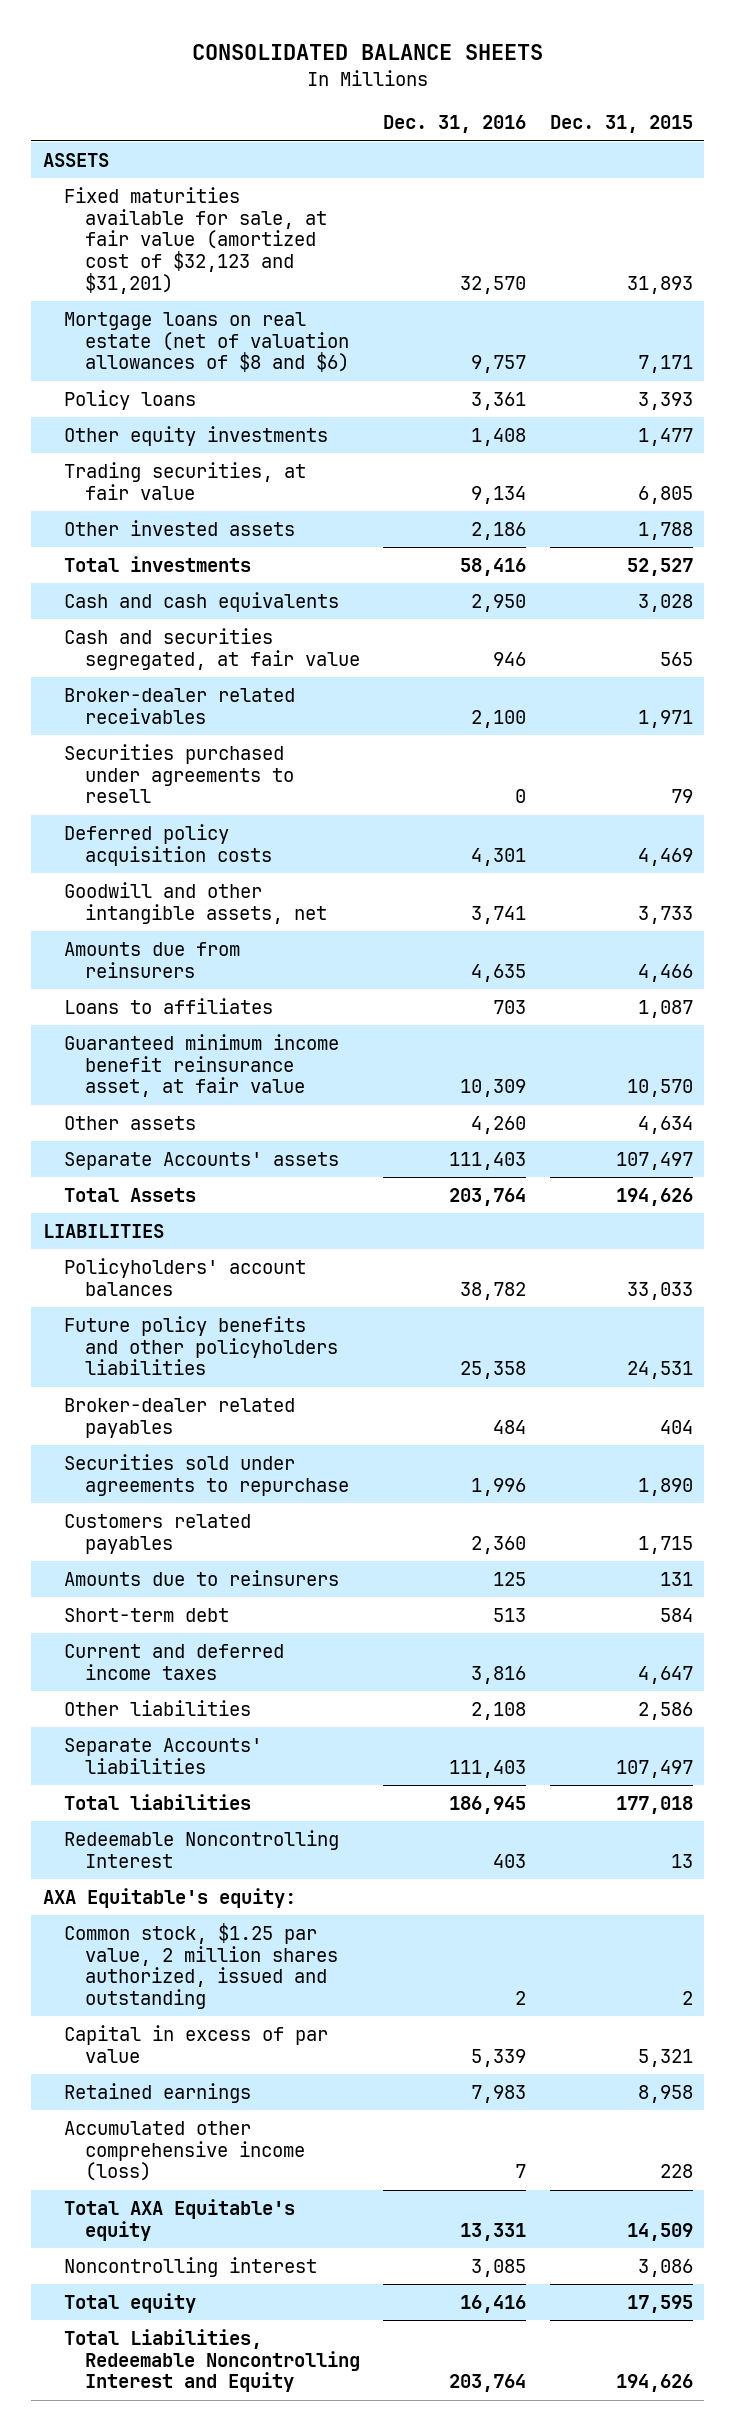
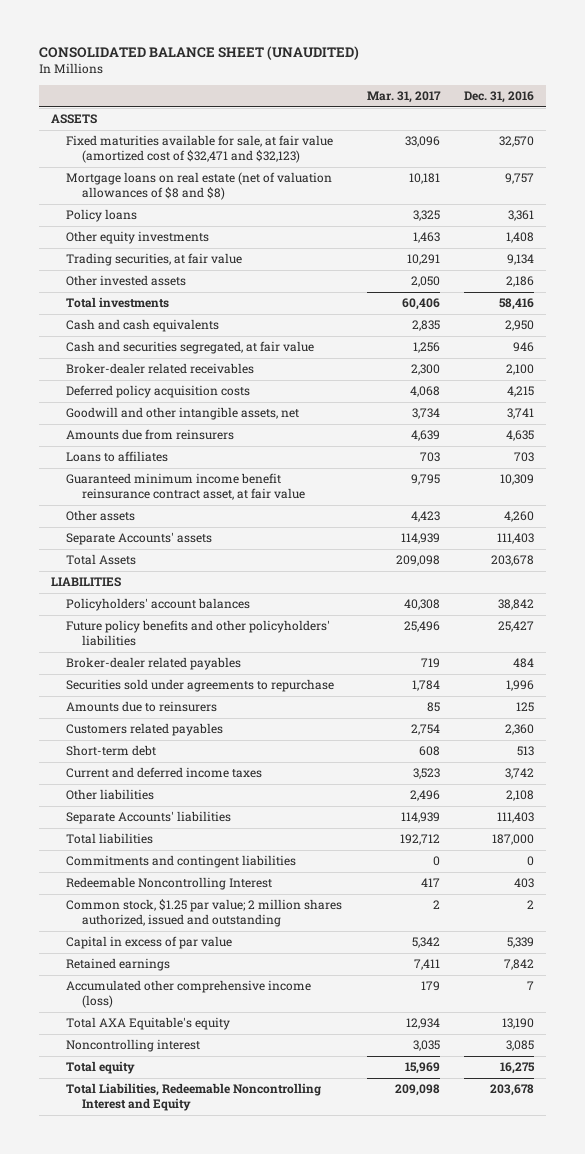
[191,44,543,61] CONSOLIDATED BALANCE SHEETS -> [38,46,359,61] CONSOLIDATED BALANCE SHEET (UNAUDITED)
[549,115,693,134] Dec. 31, 2015 -> none
none -> [366,91,441,104] Mar. 31, 2017
[64,186,328,294] Fixed maturities available for sale, at fair value (amortized cost of $32,123 and $31,201) -> [66,135,334,164] Fixed maturities available for sale, at fair value (amortized cost of $32,471 and $32,123)
[64,311,350,373] Mortgage loans on real estate (net of valuation allowances of $8 and $6) -> [66,172,333,201] Mortgage loans on real estate (net of valuation allowances of $8 and $8)
[64,743,295,804] Securities purchased under agreements to resell -> none
[471,847,527,866] 4,301 -> [506,386,534,398] 4,215
[64,1033,340,1098] Guaranteed minimum income benefit reinsurance asset, at fair value -> [66,473,305,501] Guaranteed minimum income benefit reinsurance contract asset, at fair value
[449,1187,527,1206] 203,764 -> [490,555,534,567] 203,678
[460,1281,527,1300] 38,782 -> [497,599,534,611] 38,842
[64,1315,339,1376] Future policy benefits and other policyholders liabilities -> [66,620,331,647] Future policy benefits and other policyholders' liabilities
[460,1361,527,1380] 25,358 -> [497,621,534,633] 25,427
[64,1513,252,1554] Customers related payables -> [66,723,224,737] Customers related payables
[471,1665,527,1684] 3,816 -> [504,768,534,780] 3,742
[449,1795,527,1814] 186,945 -> [491,834,534,846] 187,000
none -> [66,855,297,869] Commitments and contingent liabilities
[42,1887,296,1908] AXA Equitable's equity: -> none
[64,1922,339,2010] Common stock, $1.25 par value, 2 million shares authorized, issued and outstanding -> [66,899,343,928] Common stock, $1.25 par value; 2 million shares authorized, issued and outstanding
[471,2084,527,2103] 7,983 -> [503,959,534,971] 7,842
[460,2222,527,2241] 13,331 -> [501,1018,534,1030] 13,190
[460,2294,527,2313] 16,416 -> [499,1062,535,1075] 16,275
[449,2374,527,2393] 203,764 -> [489,1084,534,1097] 203,678

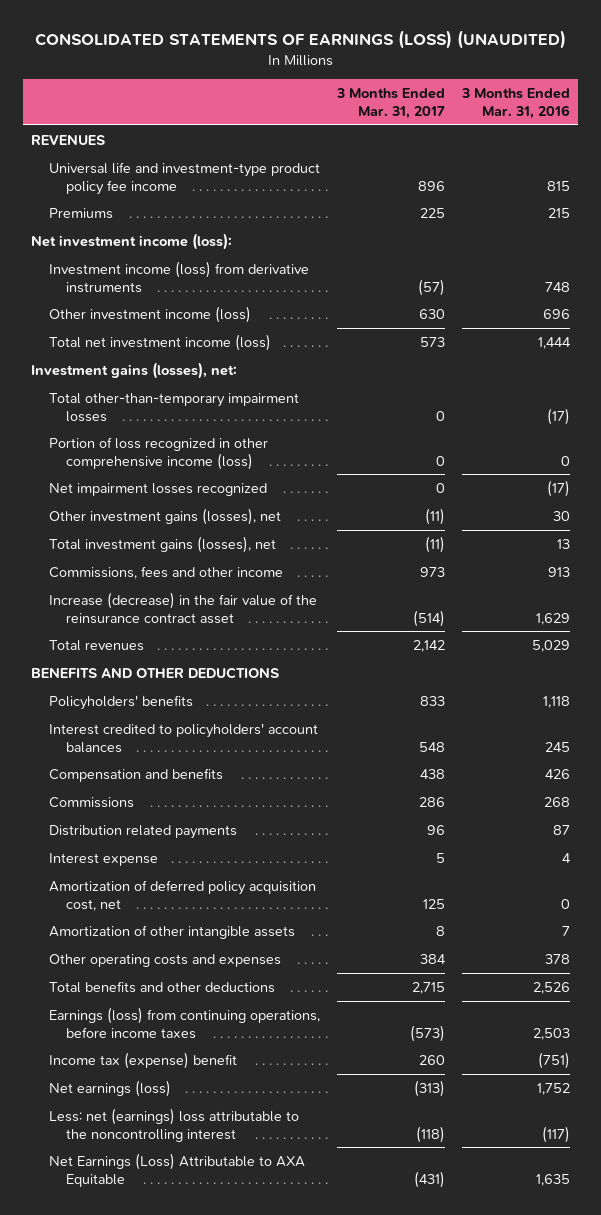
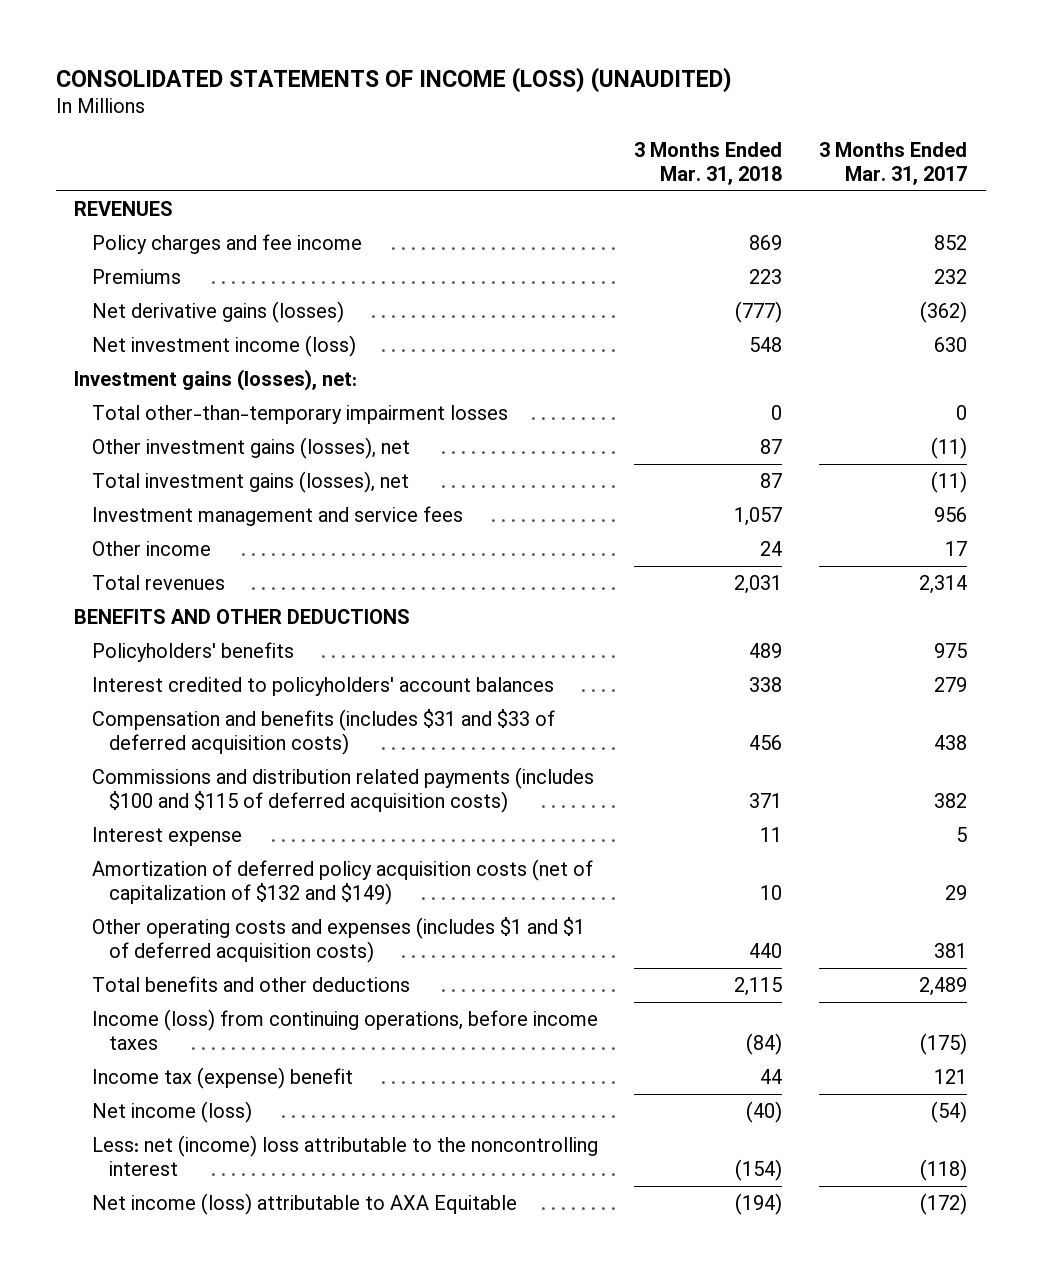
[34,30,566,50] CONSOLIDATED STATEMENTS OF EARNINGS (LOSS) (UNAUDITED) -> [55,66,732,93] CONSOLIDATED STATEMENTS OF INCOME (LOSS) (UNAUDITED)
[460,88,570,119] 3 Months Ended Mar. 31, 2016 -> none
none -> [634,141,783,186] 3 Months Ended Mar. 31, 2018
[31,232,233,250] Net investment income (loss): -> none
[48,333,271,351] Total net investment income (loss) -> none
[48,161,320,195] Universal life and investment-type product policy fee income -> [91,233,362,254] Policy charges and fee income
[417,180,445,191] 896 -> [934,234,968,250] 852
[419,207,445,218] 225 -> [934,268,968,284] 232
[48,260,309,293] Investment income (loss) from derivative instruments -> [91,300,344,323] Net derivative gains (losses)
[417,278,445,296] (57) -> [920,300,968,323] (362)
[48,305,251,323] Other investment income (loss) -> [91,334,356,357] Net investment income (loss)
[48,436,268,470] Portion of loss recognized in other comprehensive income (loss) -> none
[48,482,267,496] Net impairment losses recognized -> none
[48,591,317,624] Increase (decrease) in the fair value of the reinsurance contract asset -> none
[48,565,283,579] Commissions, fees and other income -> [91,505,463,526] Investment management and service fees
[419,566,445,577] 973 -> [934,506,968,522] 956
none -> [91,540,211,556] Other income
[412,639,445,652] 2,142 -> [919,574,968,594] 2,314
[48,796,134,808] Commissions -> none
[48,824,237,839] Distribution related payments -> none
[419,695,445,706] 833 -> [934,642,968,658] 975
[418,741,445,752] 548 -> [934,676,968,692] 279
[48,767,223,782] Compensation and benefits -> [91,708,555,756] Compensation and benefits (includes $31 and $33 of deferred acquisition costs)
none -> [91,766,594,814] Commissions and distribution related payments (includes $100 and $115 of deferred acquisition costs)
[48,924,295,939] Amortization of other intangible assets -> none
[48,879,316,911] Amortization of deferred policy acquisition cost, net -> [91,858,593,906] Amortization of deferred policy acquisition costs (net of capitalization of $132 and $149)
[422,898,445,909] 125 -> [945,885,968,901] 29
[48,953,281,967] Other operating costs and expenses -> [91,916,585,964] Other operating costs and expenses (includes $1 and $1 of deferred acquisition costs)
[419,953,446,964] 384 -> [934,943,968,959] 381
[411,981,445,994] 2,715 -> [919,976,968,996] 2,489
[48,1006,320,1039] Earnings (loss) from continuing operations, before income taxes -> [91,1008,598,1051] Income (loss) from continuing operations, before income taxes
[409,1024,445,1042] (573) -> [920,1033,968,1056] (175)
[418,1054,445,1065] 260 -> [934,1068,968,1084] 121
[48,1079,171,1097] Net earnings (loss) -> [91,1100,252,1123] Net income (loss)
[413,1079,445,1097] (313) -> [931,1100,968,1123] (54)
[48,1107,299,1142] Less: net (earnings) loss attributable to the noncontrolling interest -> [91,1134,598,1177] Less: net (income) loss attributable to the noncontrolling interest
[48,1152,305,1187] Net Earnings (Loss) Attributable to AXA Equitable -> [91,1192,517,1215] Net income (loss) attributable to AXA Equitable
[413,1170,445,1188] (431) -> [920,1192,968,1215] (172)

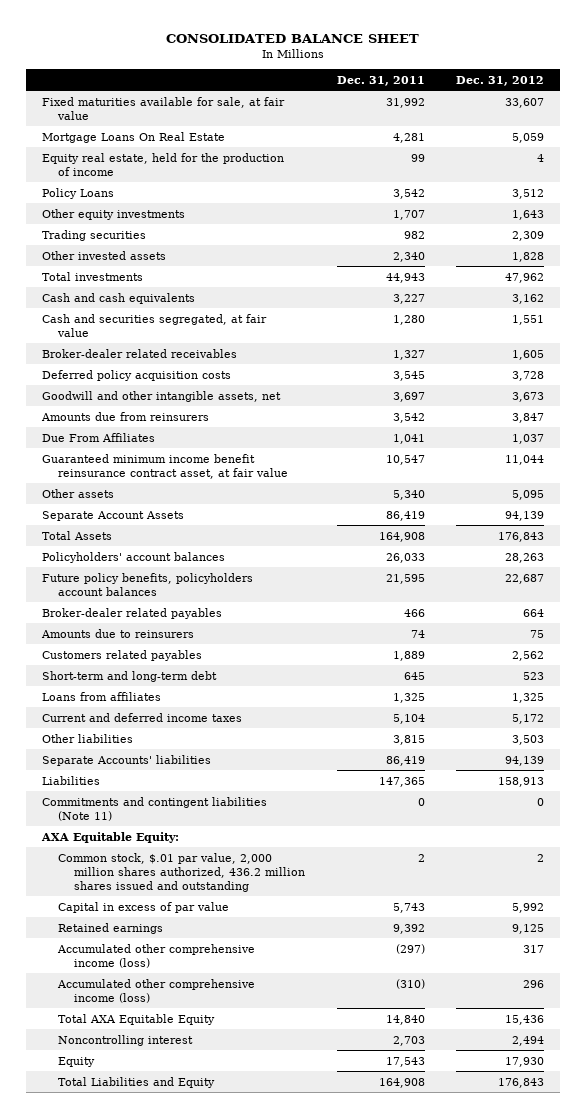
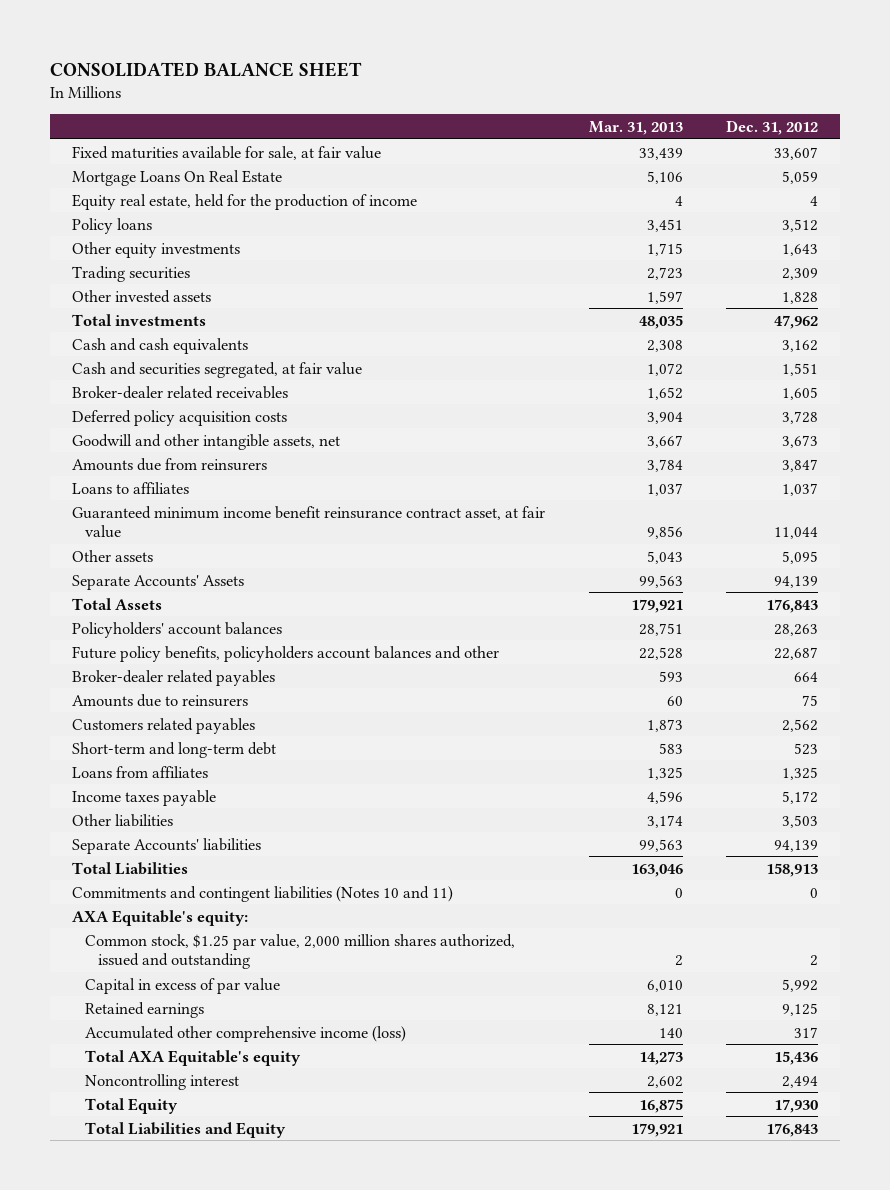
[336,75,425,86] Dec. 31, 2011 -> none
none -> [588,120,683,135] Mar. 31, 2013
[41,187,114,199] Policy Loans -> [72,217,153,234] Policy loans
[41,432,155,442] Due From Affiliates -> [72,481,190,494] Loans to affiliates
[41,510,184,521] Separate Account Assets -> [72,574,245,590] Separate Accounts' Assets
[41,572,253,596] Future policy benefits, policyholders account balances -> [72,645,500,662] Future policy benefits, policyholders account balances and other
[41,712,242,722] Current and deferred income taxes -> [72,789,217,806] Income taxes payable
[41,775,100,785] Liabilities -> [72,861,189,875] Total Liabilities
[41,796,267,821] Commitments and contingent liabilities (Note 11) -> [72,885,454,902] Commitments and contingent liabilities (Notes 10 and 11)
[40,831,179,843] AXA Equitable Equity: -> [72,909,249,926] AXA Equitable's equity:
[58,852,306,892] Common stock, $.01 par value, 2,000 million shares authorized, 436.2 million shares issued and outstanding -> [85,933,516,970] Common stock, $1.25 par value, 2,000 million shares authorized, issued and outstanding
[57,978,256,1003] Accumulated other comprehensive income (loss) -> none
[58,1013,216,1025] Total AXA Equitable Equity -> [85,1049,302,1066] Total AXA Equitable's equity
[58,1056,96,1067] Equity -> [85,1097,179,1114] Total Equity

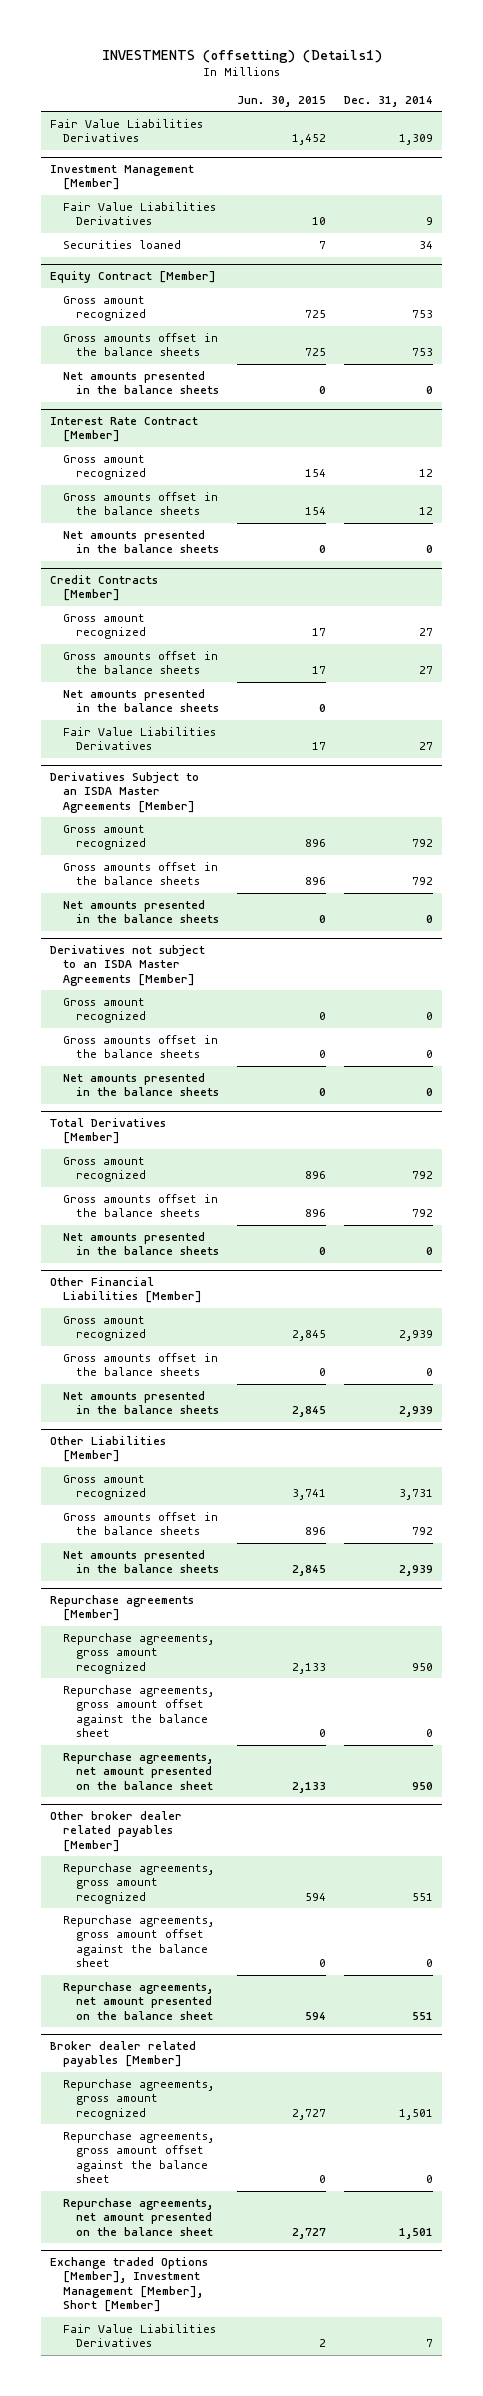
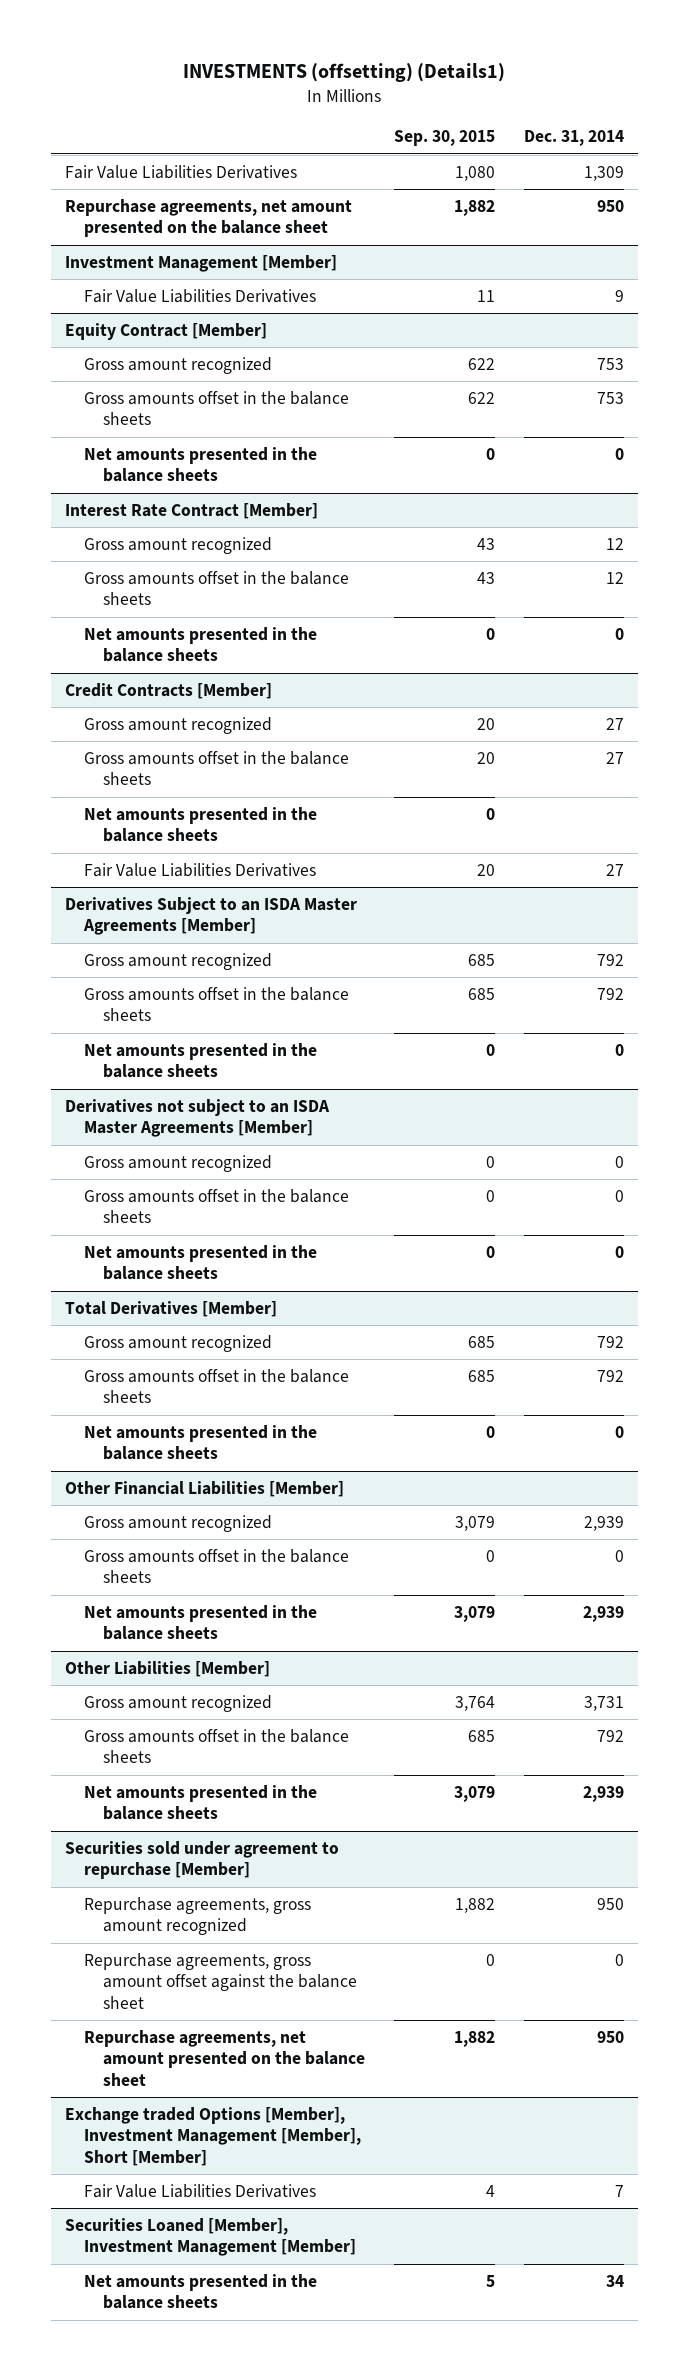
[237,95,327,107] Jun. 30, 2015 -> none
none -> [393,130,495,147] Sep. 30, 2015
none -> [65,198,353,238] Repurchase agreements, net amount presented on the balance sheet
[63,239,182,249] Securities loaned -> none
[50,1595,195,1622] Repurchase agreements [Member] -> [65,1840,340,1880] Securities sold under agreement to repurchase [Member]
[50,1811,183,1852] Other broker dealer related payables [Member] -> none
[63,1862,215,1904] Repurchase agreements, gross amount recognized -> none
[63,1914,215,1967] Repurchase agreements, gross amount offset against the balance sheet -> none
[63,1981,214,2020] Repurchase agreements, net amount presented on the balance sheet -> none
[50,2041,197,2068] Broker dealer related payables [Member] -> none
[63,2078,215,2120] Repurchase agreements, gross amount recognized -> none
[63,2130,215,2183] Repurchase agreements, gross amount offset against the balance sheet -> none
[63,2197,214,2236] Repurchase agreements, net amount presented on the balance sheet -> none
none -> [65,2217,357,2257] Securities Loaned [Member], Investment Management [Member]
none -> [84,2273,318,2310] Net amounts presented in the balance sheets

